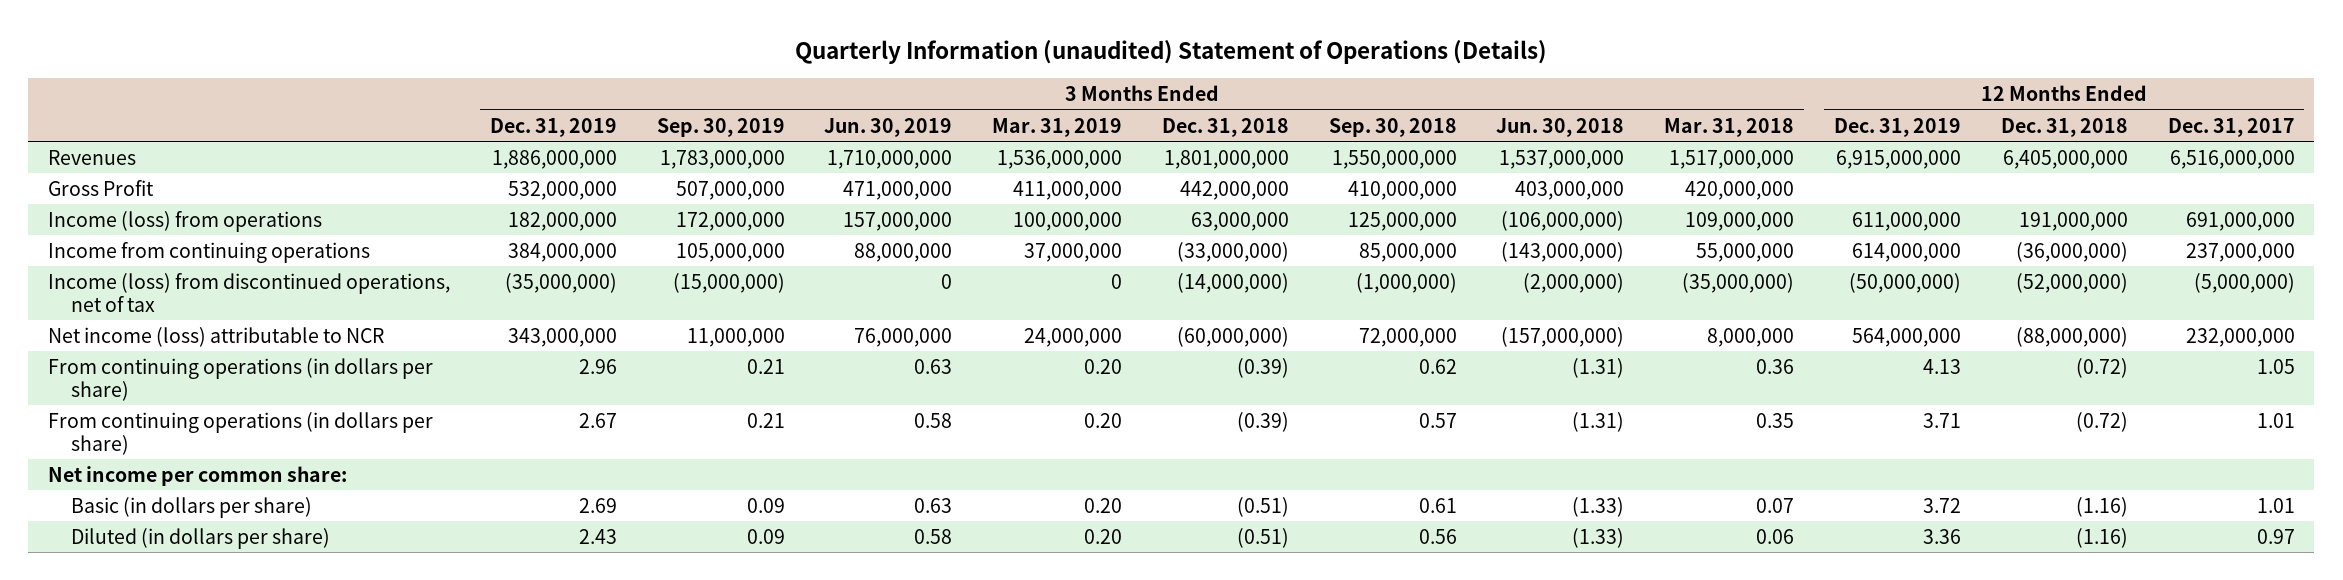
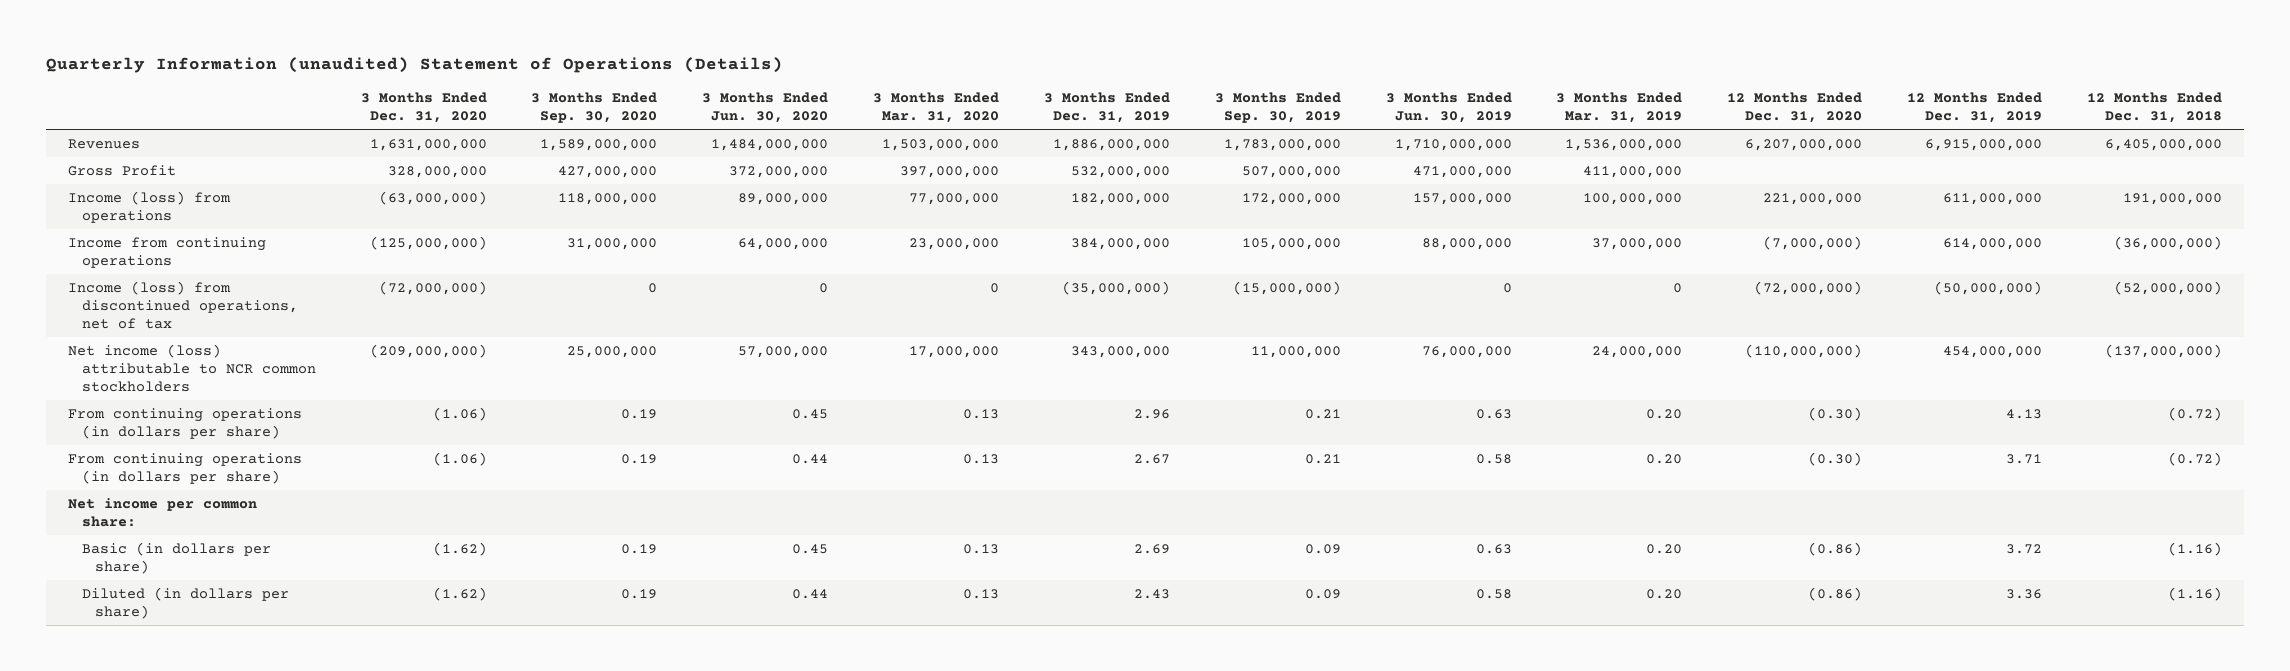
[1161,117,1289,137] Dec. 31, 2018 -> none
[1328,117,1457,137] Sep. 30, 2018 -> none
[1496,117,1625,137] Jun. 30, 2018 -> none
[1664,117,1795,137] Mar. 31, 2018 -> none
[2167,117,2295,137] Dec. 31, 2017 -> none
none -> [360,92,487,124] 3 Months Ended Dec. 31, 2020
none -> [531,92,658,124] 3 Months Ended Sep. 30, 2020
none -> [702,92,829,124] 3 Months Ended Jun. 30, 2020
none -> [873,92,1000,124] 3 Months Ended Mar. 31, 2020
none -> [1727,92,1863,124] 12 Months Ended Dec. 31, 2020
[48,326,385,347] Net income (loss) attributable to NCR -> [68,343,316,392] Net income (loss) attributable to NCR common stockholders
[1852,327,1962,347] 564,000,000 -> [1943,345,2043,358] 454,000,000
[2015,326,2128,347] (88,000,000) -> [2104,343,2222,358] (137,000,000)

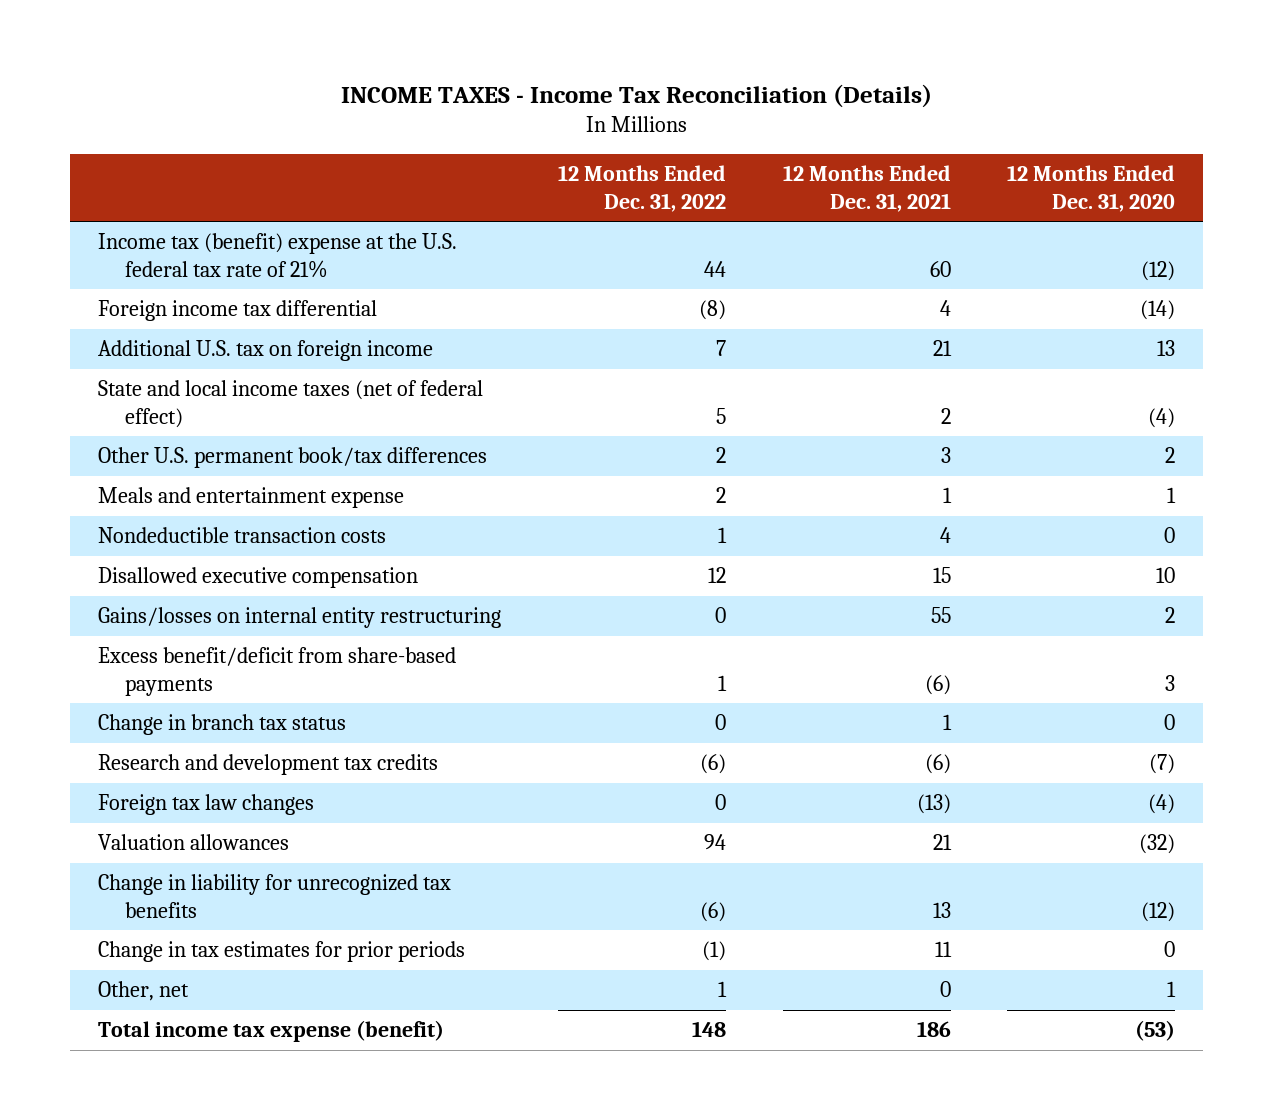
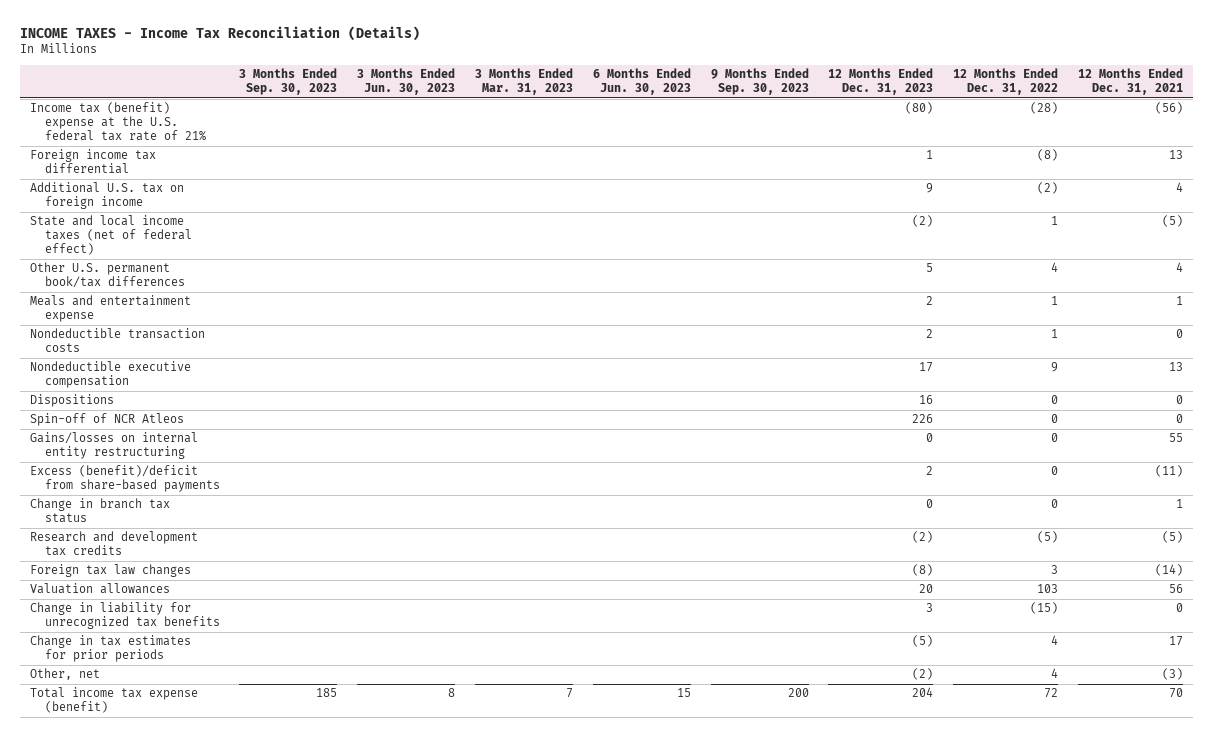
[1007,164,1176,212] 12 Months Ended Dec. 31, 2020 -> none
none -> [239,68,338,96] 3 Months Ended Sep. 30, 2023
none -> [357,68,456,96] 3 Months Ended Jun. 30, 2023
none -> [475,68,574,96] 3 Months Ended Mar. 31, 2023
none -> [592,68,691,96] 6 Months Ended Jun. 30, 2023
none -> [710,68,809,96] 9 Months Ended Sep. 30, 2023
none -> [828,68,934,96] 12 Months Ended Dec. 31, 2023
[703,260,726,277] 44 -> [1030,102,1059,115] (28)
[929,260,951,277] 60 -> [1154,102,1183,115] (56)
[939,300,951,317] 4 -> [1168,150,1183,160] 13
[715,340,726,357] 7 -> [1037,182,1059,195] (2)
[932,340,952,357] 21 -> [1175,182,1183,193] 4
[715,407,726,424] 5 -> [1051,216,1059,226] 1
[940,407,951,424] 2 -> [1161,215,1183,228] (5)
[715,447,726,464] 2 -> [1051,262,1059,273] 4
[940,447,951,464] 3 -> [1175,262,1183,273] 4
[715,487,726,504] 2 -> [1051,296,1059,306] 1
[939,527,951,544] 4 -> [1175,329,1183,339] 0
[98,567,419,589] Disallowed executive compensation -> [29,361,191,389] Nondeductible executive compensation
[707,567,726,584] 12 -> [1051,362,1059,373] 9
[932,567,951,584] 15 -> [1168,362,1183,372] 13
none -> [29,394,114,408] Dispositions
none -> [29,413,184,427] Spin-off of NCR Atleos
[98,647,457,696] Excess benefit/deficit from share-based payments -> [29,465,220,493] Excess (benefit)/deficit from share-based payments
[717,674,727,691] 1 -> [1051,466,1059,476] 0
[924,674,951,695] (6) -> [1154,465,1183,478] (11)
[699,754,726,775] (6) -> [1037,531,1059,544] (5)
[924,754,951,775] (6) -> [1161,531,1183,544] (5)
[714,794,726,811] 0 -> [1051,565,1059,575] 3
[916,794,951,815] (13) -> [1154,564,1183,577] (14)
[703,834,726,851] 94 -> [1037,584,1059,594] 103
[932,834,952,851] 21 -> [1168,584,1183,594] 56
[699,901,726,922] (6) -> [1030,602,1059,615] (15)
[932,901,951,918] 13 -> [1175,603,1183,613] 0
[701,941,726,962] (1) -> [1051,635,1059,646] 4
[934,941,952,958] 11 -> [1168,636,1183,647] 17
[717,981,727,998] 1 -> [1051,668,1059,679] 4
[939,981,951,998] 0 -> [1161,668,1183,681] (3)
[691,1021,726,1038] 148 -> [1044,688,1059,699] 72
[916,1021,951,1038] 186 -> [1168,688,1183,699] 70

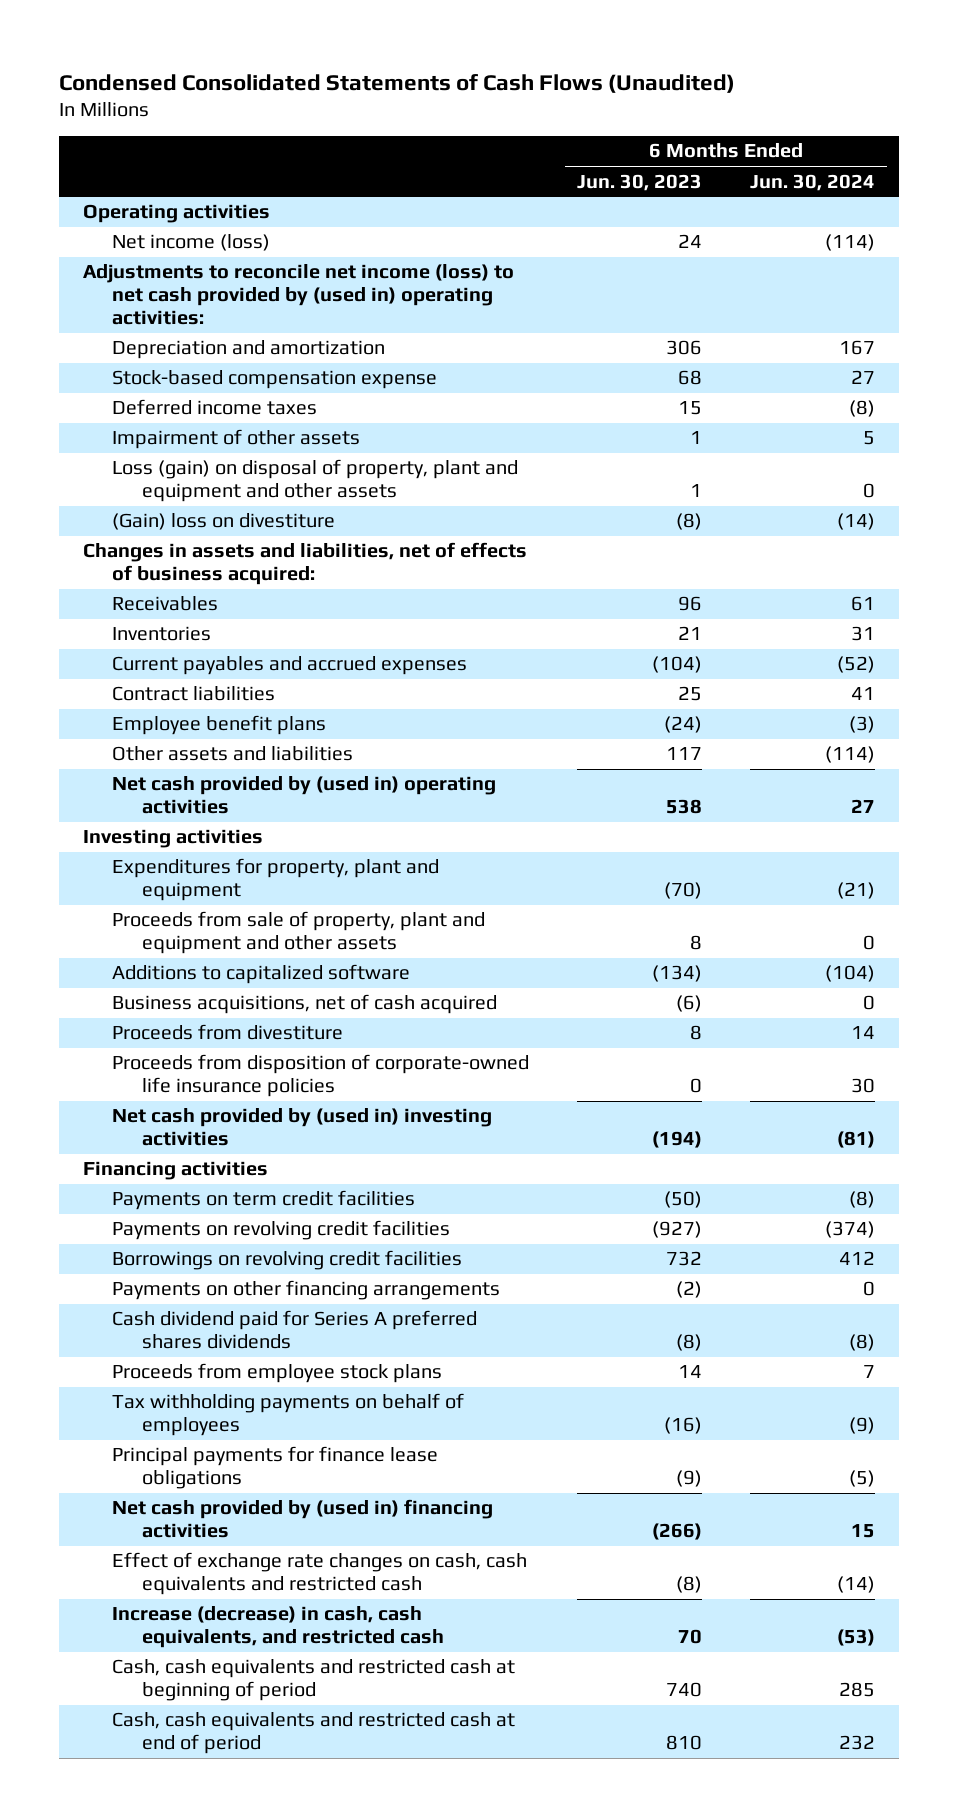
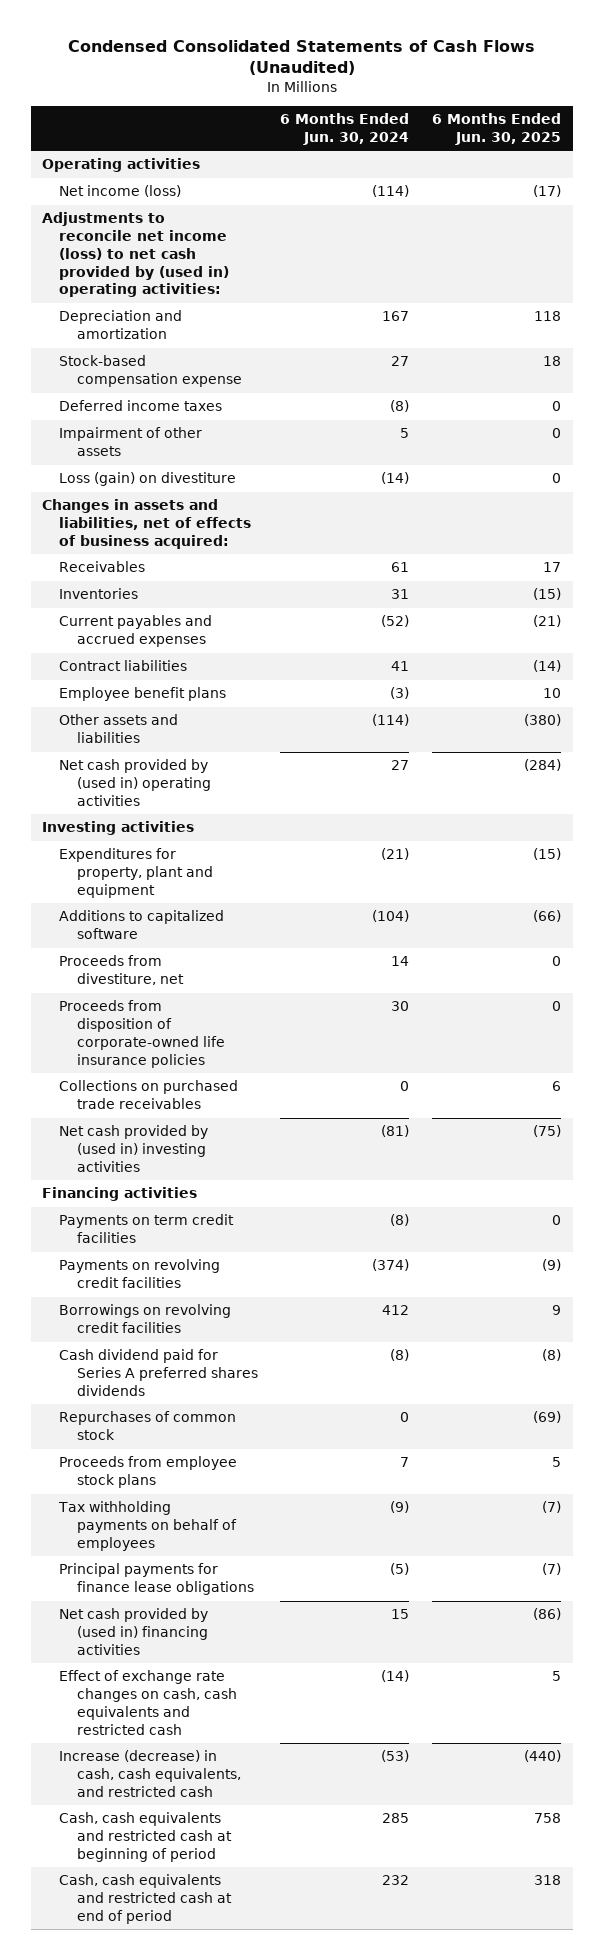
[577,173,703,191] Jun. 30, 2023 -> none
none -> [432,113,562,145] 6 Months Ended Jun. 30, 2025
[112,459,519,503] Loss (gain) on disposal of property, plant and equipment and other assets -> none
[112,513,336,531] (Gain) loss on divestiture -> [59,472,237,487] Loss (gain) on divestiture
[112,911,486,955] Proceeds from sale of property, plant and equipment and other assets -> none
[112,994,498,1015] Business acquisitions, net of cash acquired -> none
[112,1024,344,1041] Proceeds from divestiture -> [59,955,184,986] Proceeds from divestiture, net
none -> [59,1080,239,1110] Collections on purchased trade receivables
[112,1280,501,1301] Payments on other financing arrangements -> none
none -> [59,1411,237,1441] Repurchases of common stock

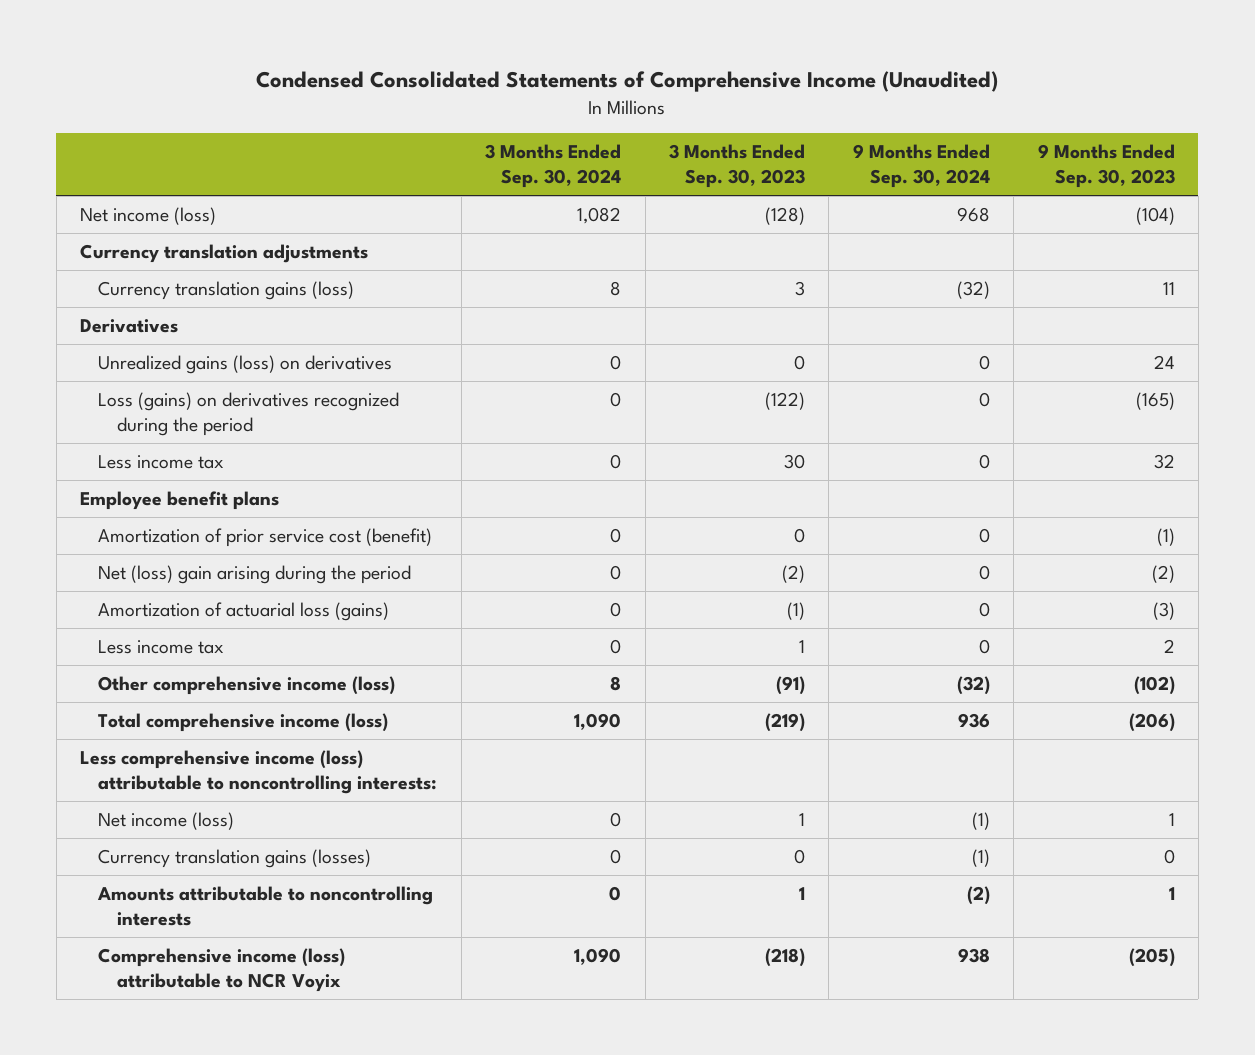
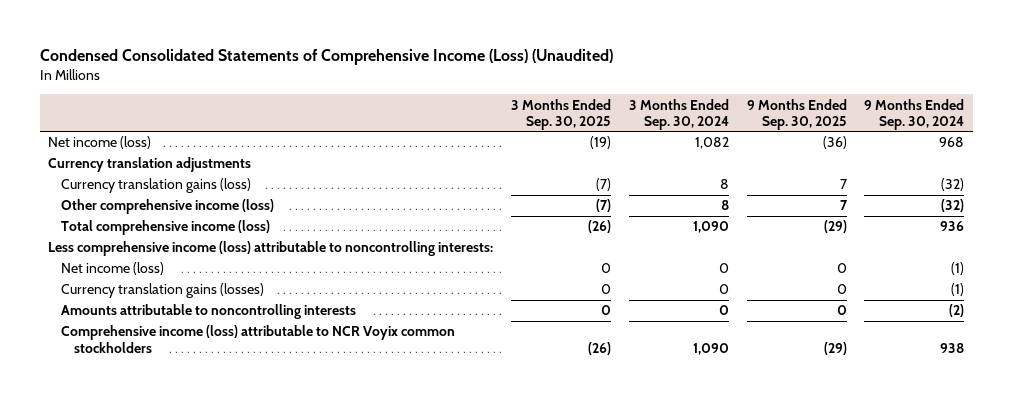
[256,70,999,92] Condensed Consolidated Statements of Comprehensive Income (Unaudited) -> [39,49,613,66] Condensed Consolidated Statements of Comprehensive Income (Loss) (Unaudited)
[668,144,805,189] 3 Months Ended Sep. 30, 2023 -> none
[1037,144,1175,189] 9 Months Ended Sep. 30, 2023 -> none
none -> [511,98,612,130] 3 Months Ended Sep. 30, 2025
none -> [746,98,847,130] 9 Months Ended Sep. 30, 2025
[80,319,179,334] Derivatives -> none
[98,355,393,375] Unrealized gains (loss) on derivatives -> none
[98,392,400,436] Loss (gains) on derivatives recognized during the period -> none
[98,455,225,470] Less income tax -> none
[80,491,280,511] Employee benefit plans -> none
[98,528,433,548] Amortization of prior service cost (benefit) -> none
[98,565,412,585] Net (loss) gain arising during the period -> none
[98,602,390,622] Amortization of actuarial loss (gains) -> none
[98,640,225,655] Less income tax -> none
[98,948,346,992] Comprehensive income (loss) attributable to NCR Voyix -> [61,325,456,353] Comprehensive income (loss) attributable to NCR Voyix common stockholders

